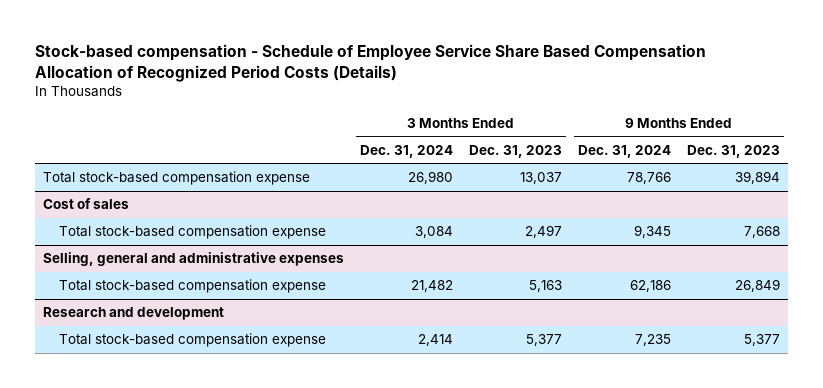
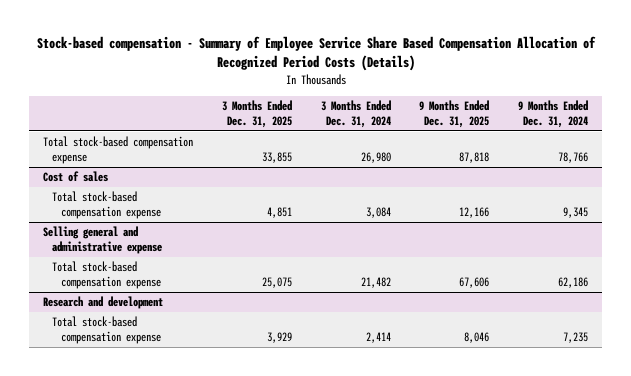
[35,43,707,82] Stock-based compensation - Schedule of Employee Service Share Based Compensation Allocation of Recognized Period Costs (Details) -> [36,36,596,72] Stock-based compensation - Summary of Employee Service Share Based Compensation Allocation of Recognized Period Costs (Details)
[469,144,563,158] Dec. 31, 2023 -> none
[686,144,780,158] Dec. 31, 2023 -> none
none -> [221,100,292,128] 3 Months Ended Dec. 31, 2025
none -> [419,100,490,128] 9 Months Ended Dec. 31, 2025
[43,252,345,267] Selling, general and administrative expenses -> [43,226,163,254] Selling general and administrative expense

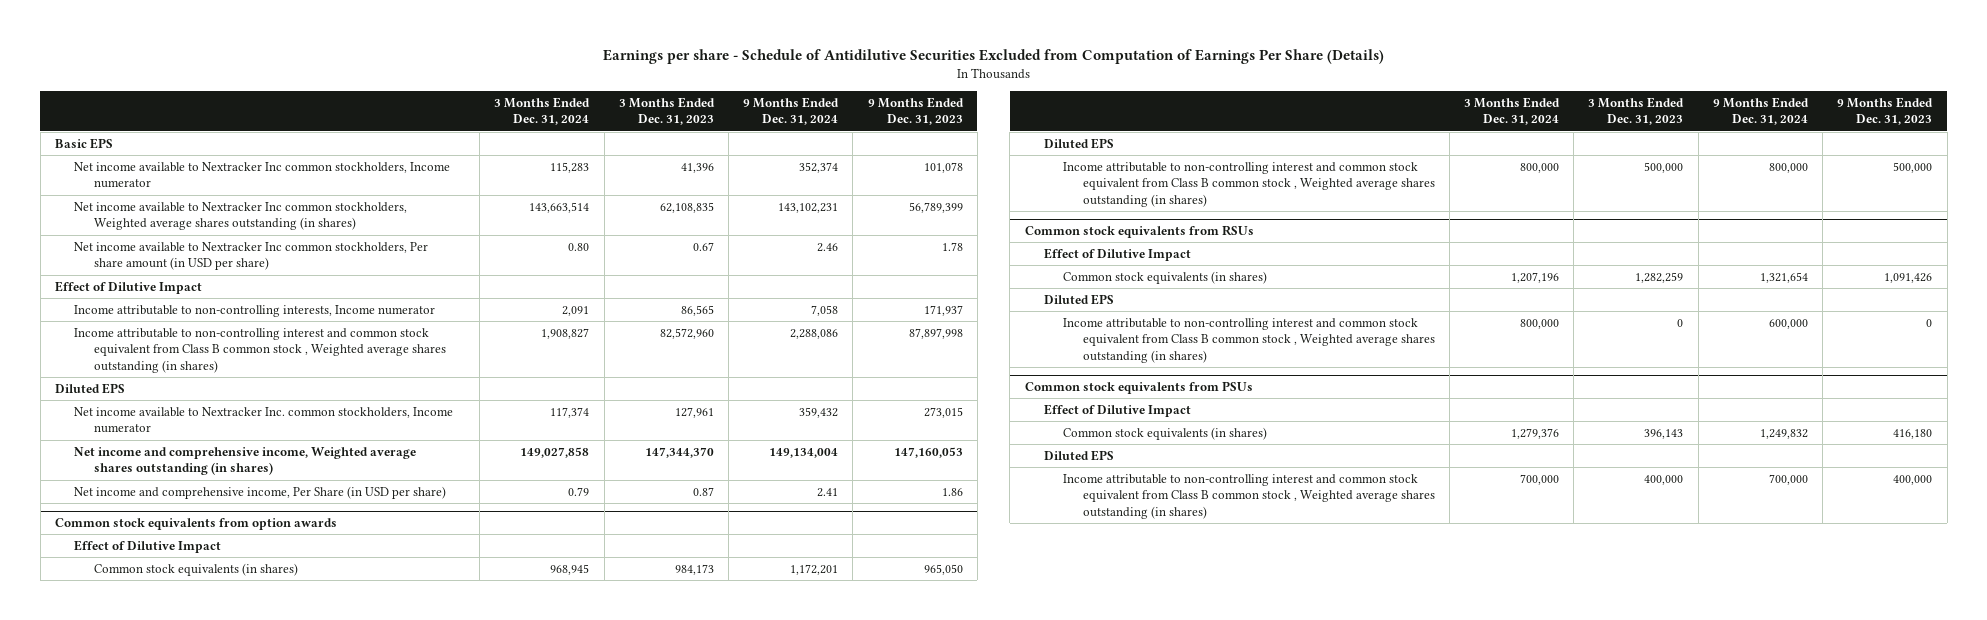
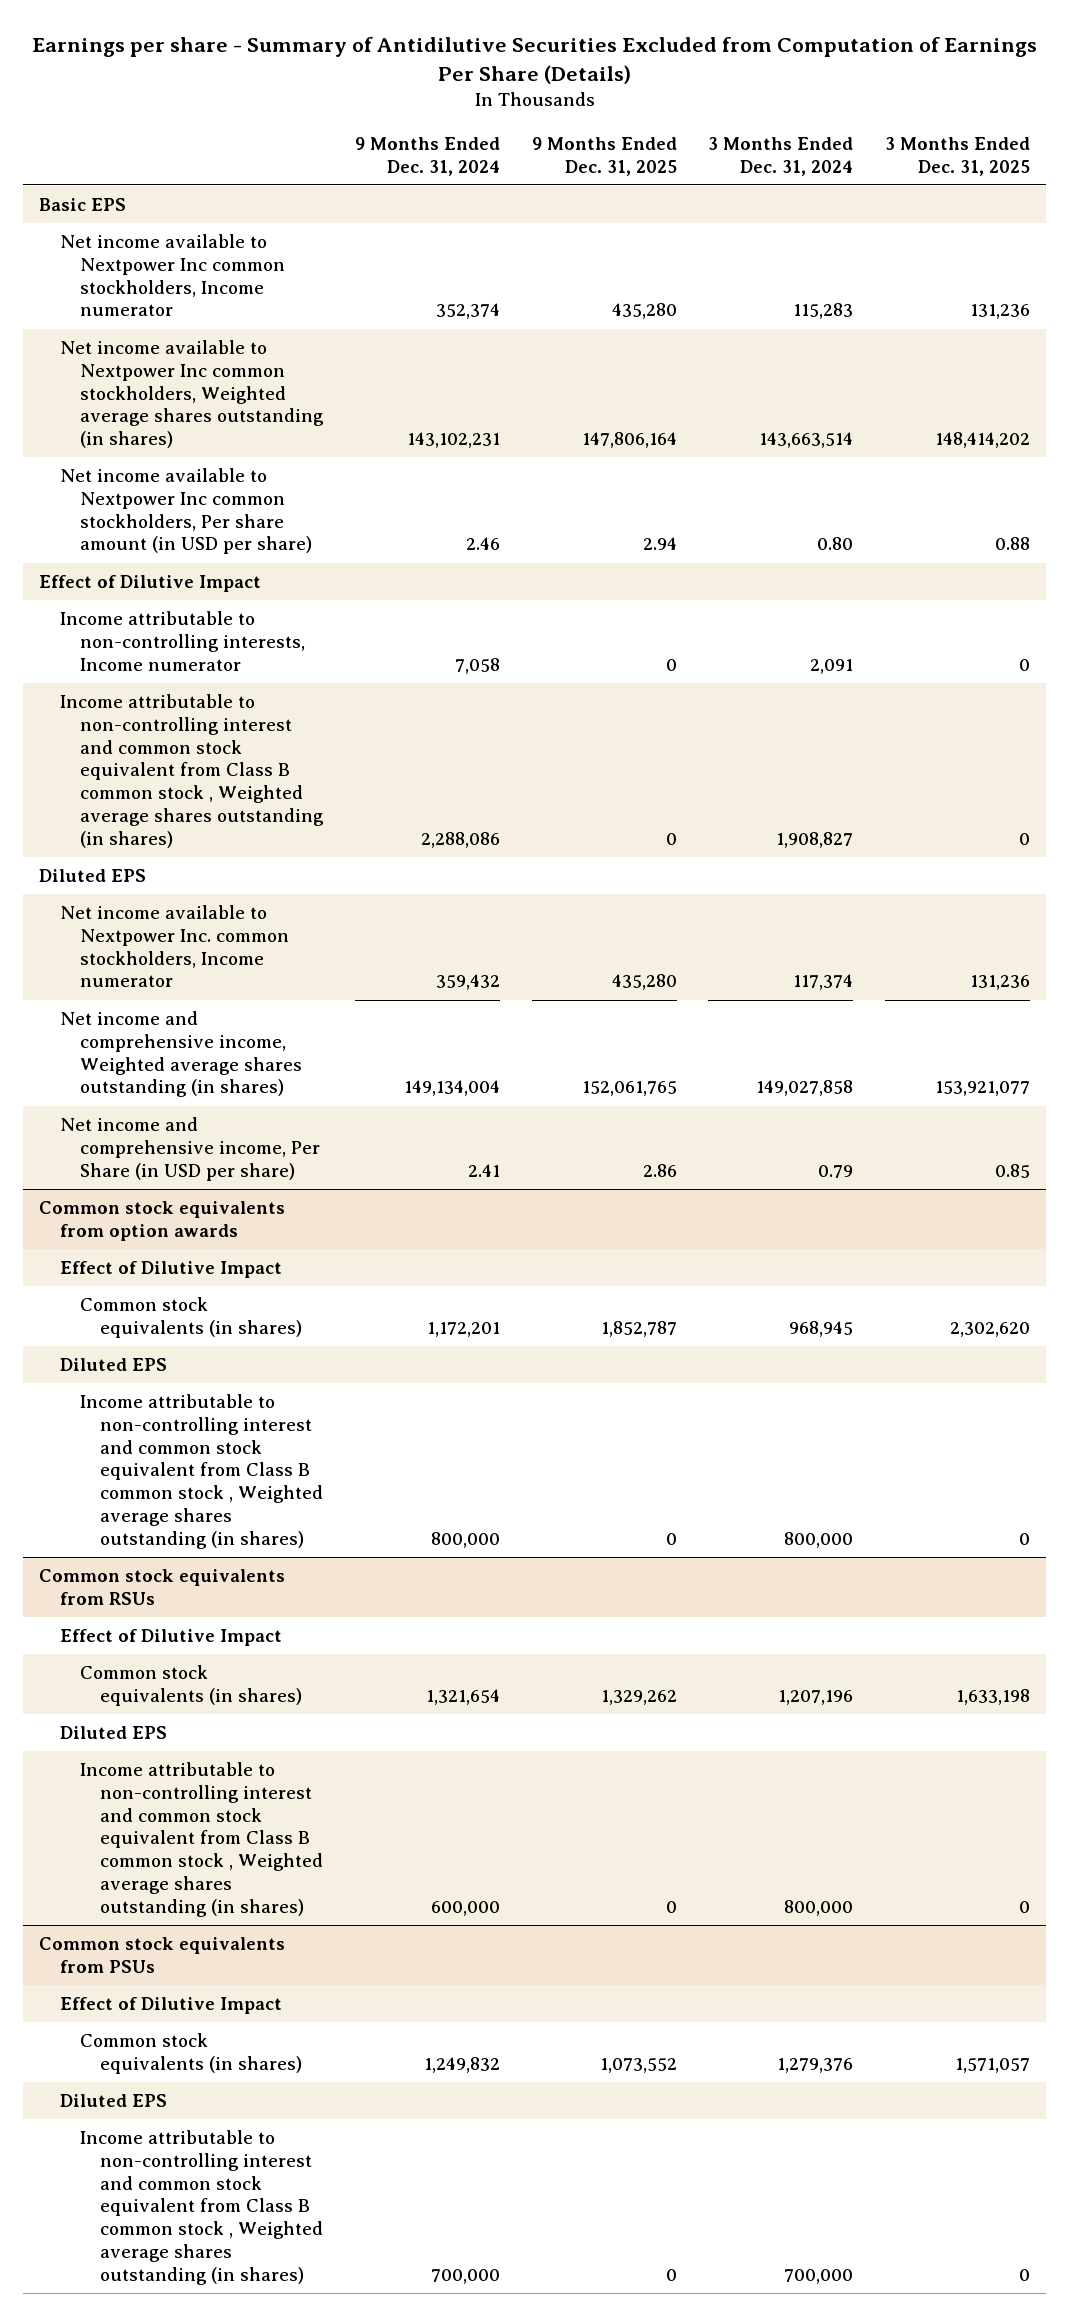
[602,49,1384,65] Earnings per share - Schedule of Antidilutive Securities Excluded from Computation of Earnings Per Share (Details) -> [31,37,1037,85] Earnings per share - Summary of Antidilutive Securities Excluded from Computation of Earnings Per Share (Details)
[618,96,715,126] 3 Months Ended Dec. 31, 2023 -> none
[867,96,964,126] 9 Months Ended Dec. 31, 2023 -> none
none -> [531,136,677,176] 9 Months Ended Dec. 31, 2025
none -> [885,136,1031,176] 3 Months Ended Dec. 31, 2025
[74,161,451,189] Net income available to Nextracker Inc common stockholders, Income numerator -> [59,234,285,317] Net income available to Nextpower Inc common stockholders, Income numerator
[74,201,408,231] Net income available to Nextracker Inc common stockholders, Weighted average shares outstanding (in shares) -> [59,340,324,449] Net income available to Nextpower Inc common stockholders, Weighted average shares outstanding (in shares)
[74,241,429,271] Net income available to Nextracker Inc common stockholders, Per share amount (in USD per share) -> [59,468,312,555] Net income available to Nextpower Inc common stockholders, Per share amount (in USD per share)
[74,406,454,434] Net income available to Nextracker Inc. common stockholders, Income numerator -> [59,905,289,988] Net income available to Nextpower Inc. common stockholders, Income numerator

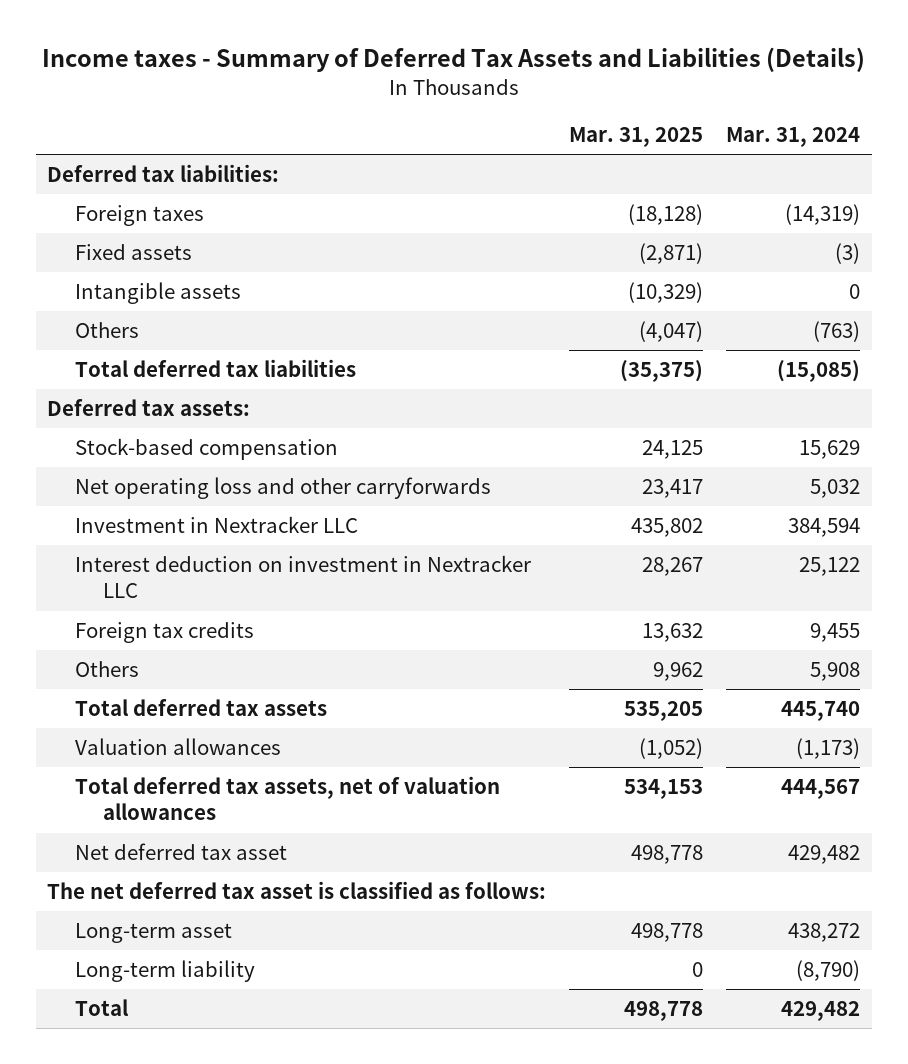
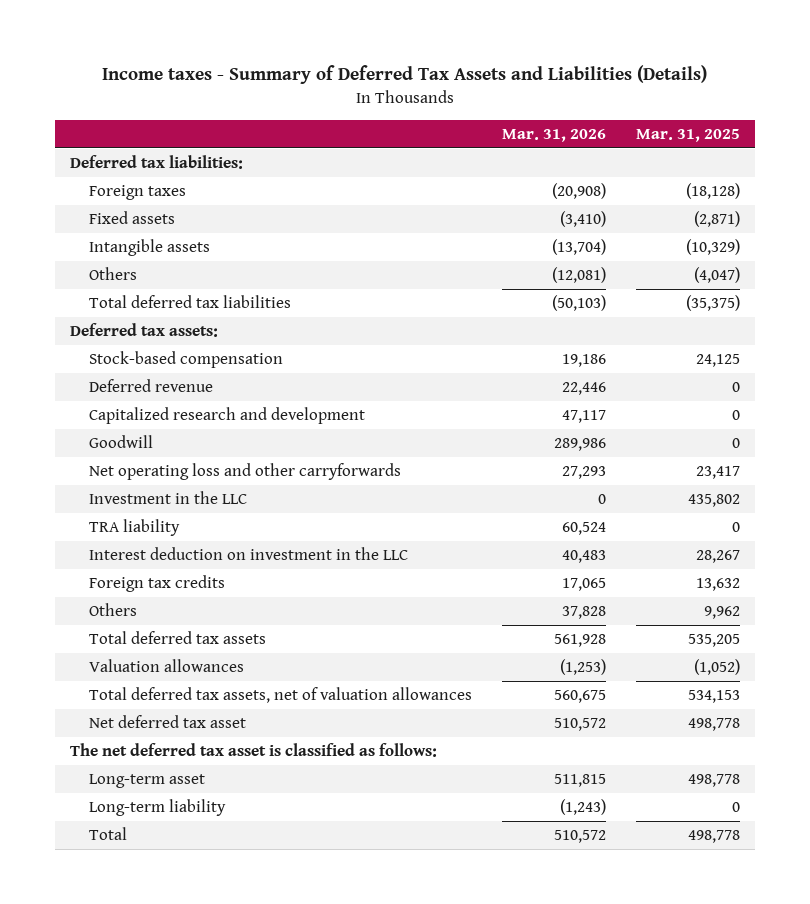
[726,126,861,147] Mar. 31, 2024 -> none
none -> [502,128,607,142] Mar. 31, 2026
none -> [89,379,214,393] Deferred revenue
none -> [89,407,366,425] Capitalized research and development
none -> [89,435,154,449] Goodwill
[74,516,358,534] Investment in Nextracker LLC -> [89,491,248,505] Investment in the LLC
none -> [89,519,181,537] TRA liability
[74,555,531,599] Interest deduction on investment in Nextracker LLC -> [89,547,409,561] Interest deduction on investment in the LLC

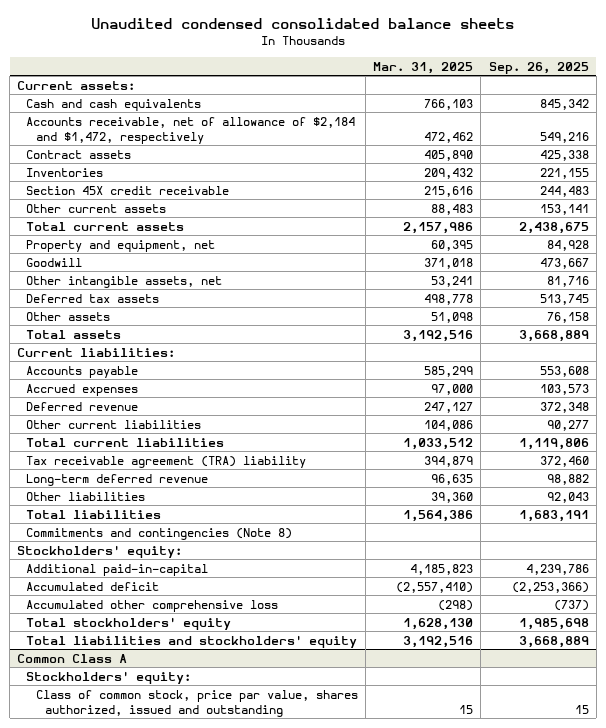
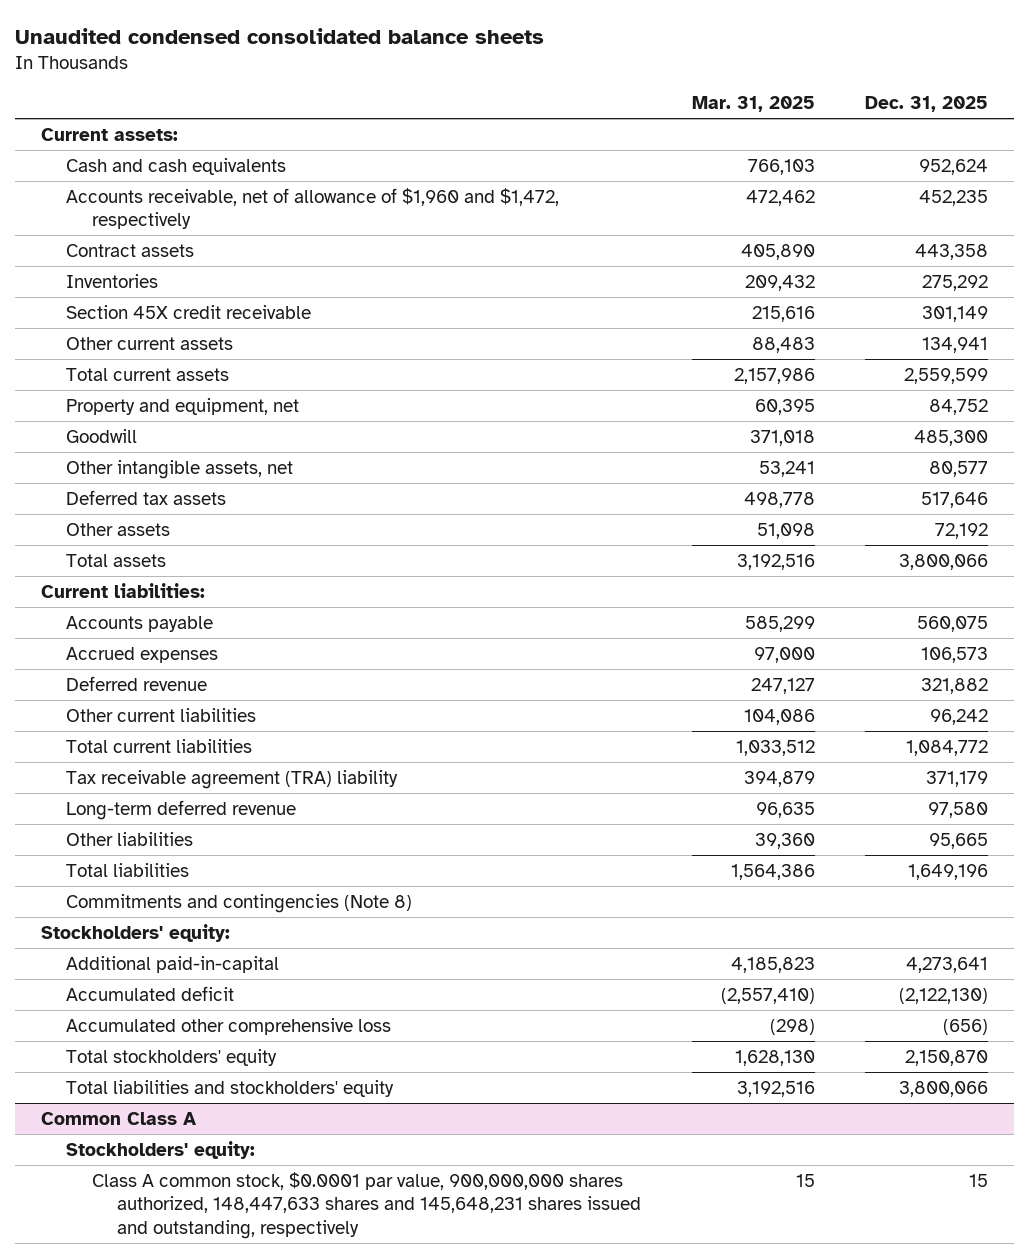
[488,61,589,74] Sep. 26, 2025 -> none
none -> [865,96,989,113] Dec. 31, 2025
[26,116,356,144] Accounts receivable, net of allowance of $2,184 and $1,472, respectively -> [66,187,560,230] Accounts receivable, net of allowance of $1,960 and $1,472, respectively
[35,689,358,717] Class of common stock, price par value, shares authorized, issued and outstanding -> [91,1171,642,1240] Class A common stock, $0.0001 par value, 900,000,000 shares authorized, 148,447,633 shares and 145,648,231 shares issued and outstanding, respectively

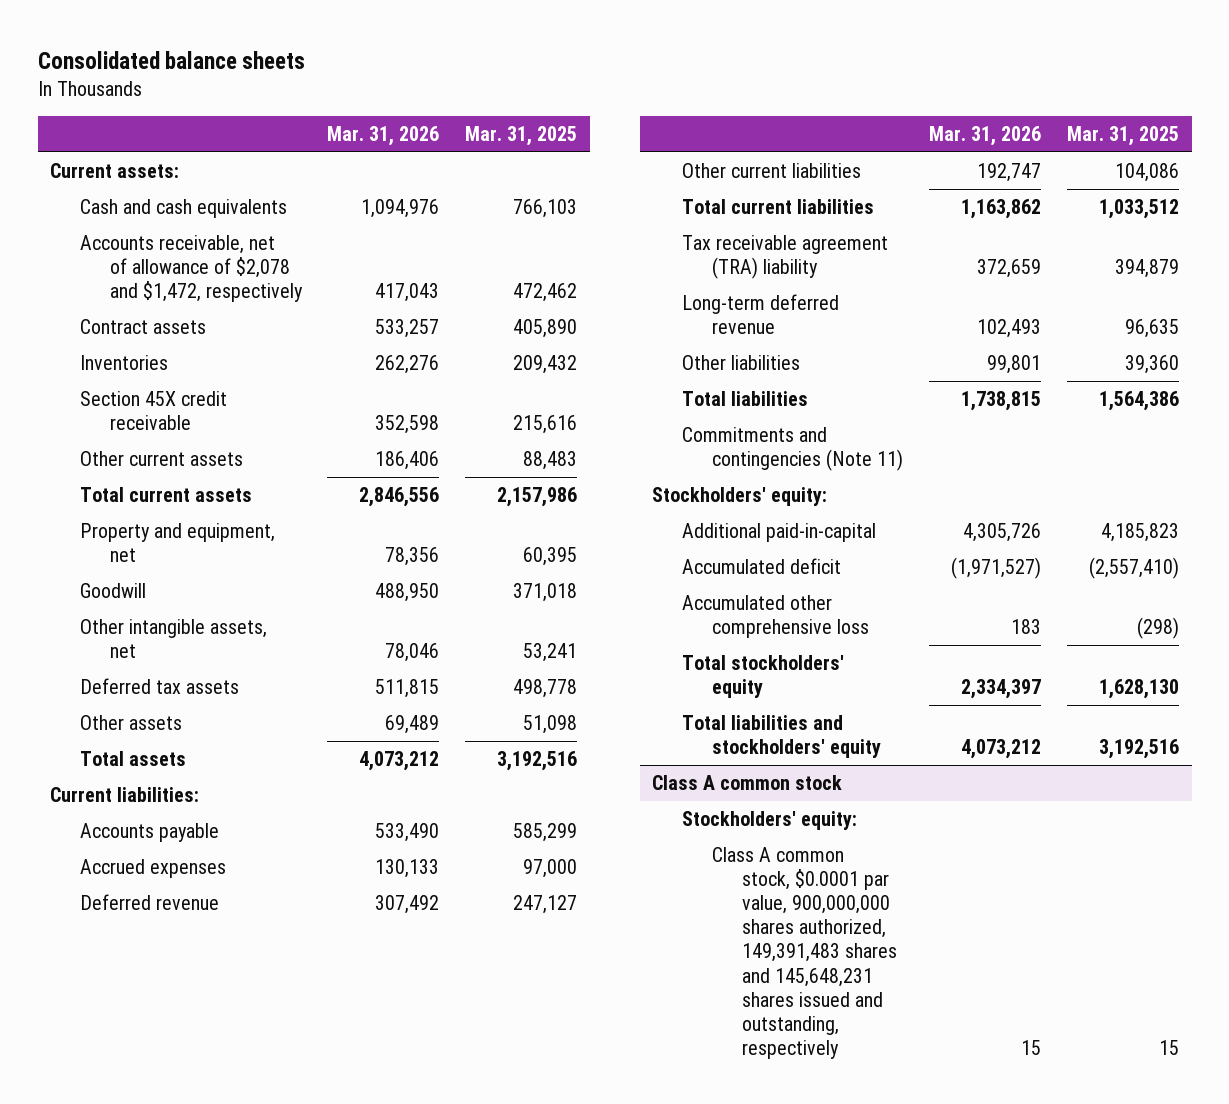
[15,27,545,44] Unaudited condensed consolidated balance sheets -> [37,50,305,69] Consolidated balance sheets
[865,96,989,113] Dec. 31, 2025 -> none
none -> [327,125,440,146] Mar. 31, 2026
[66,187,560,230] Accounts receivable, net of allowance of $1,960 and $1,472, respectively -> [80,235,303,303] Accounts receivable, net of allowance of $2,078 and $1,472, respectively
[66,893,413,913] Commitments and contingencies (Note 8) -> [682,427,903,472] Commitments and contingencies (Note 11)
[40,1111,197,1125] Common Class A -> [652,775,843,791] Class A common stock
[91,1171,642,1240] Class A common stock, $0.0001 par value, 900,000,000 shares authorized, 148,447,633 shares and 145,648,231 shares issued and outstanding, respectively -> [711,847,897,1059] Class A common stock, $0.0001 par value, 900,000,000 shares authorized, 149,391,483 shares and 145,648,231 shares issued and outstanding, respectively

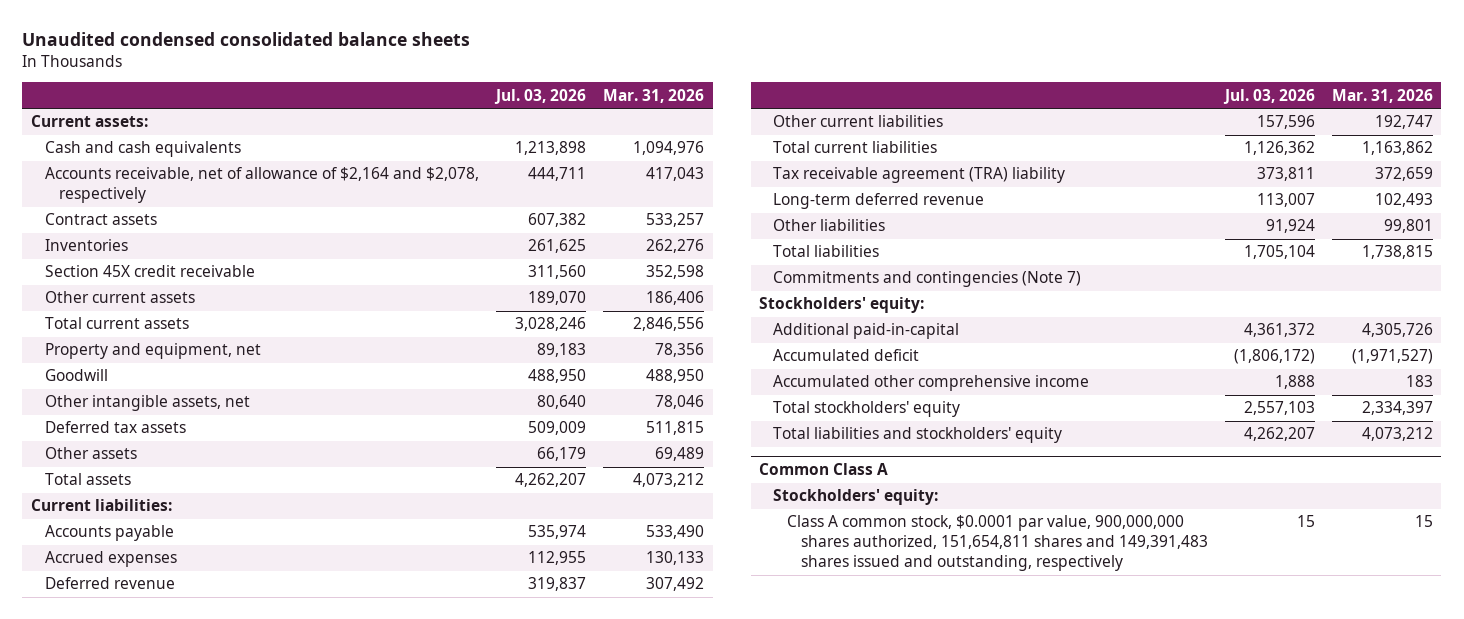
[37,50,305,69] Consolidated balance sheets -> [22,32,471,47] Unaudited condensed consolidated balance sheets
[464,125,577,146] Mar. 31, 2025 -> none
none -> [494,88,587,104] Jul. 03, 2026
[80,235,303,303] Accounts receivable, net of allowance of $2,078 and $1,472, respectively -> [44,167,479,204] Accounts receivable, net of allowance of $2,164 and $2,078, respectively
[682,427,903,472] Commitments and contingencies (Note 11) -> [773,271,1082,288] Commitments and contingencies (Note 7)
[682,595,869,639] Accumulated other comprehensive loss -> [773,375,1090,392] Accumulated other comprehensive income
[652,775,843,791] Class A common stock -> [759,463,889,476] Common Class A
[711,847,897,1059] Class A common stock, $0.0001 par value, 900,000,000 shares authorized, 149,391,483 shares and 145,648,231 shares issued and outstanding, respectively -> [787,515,1209,572] Class A common stock, $0.0001 par value, 900,000,000 shares authorized, 151,654,811 shares and 149,391,483 shares issued and outstanding, respectively

